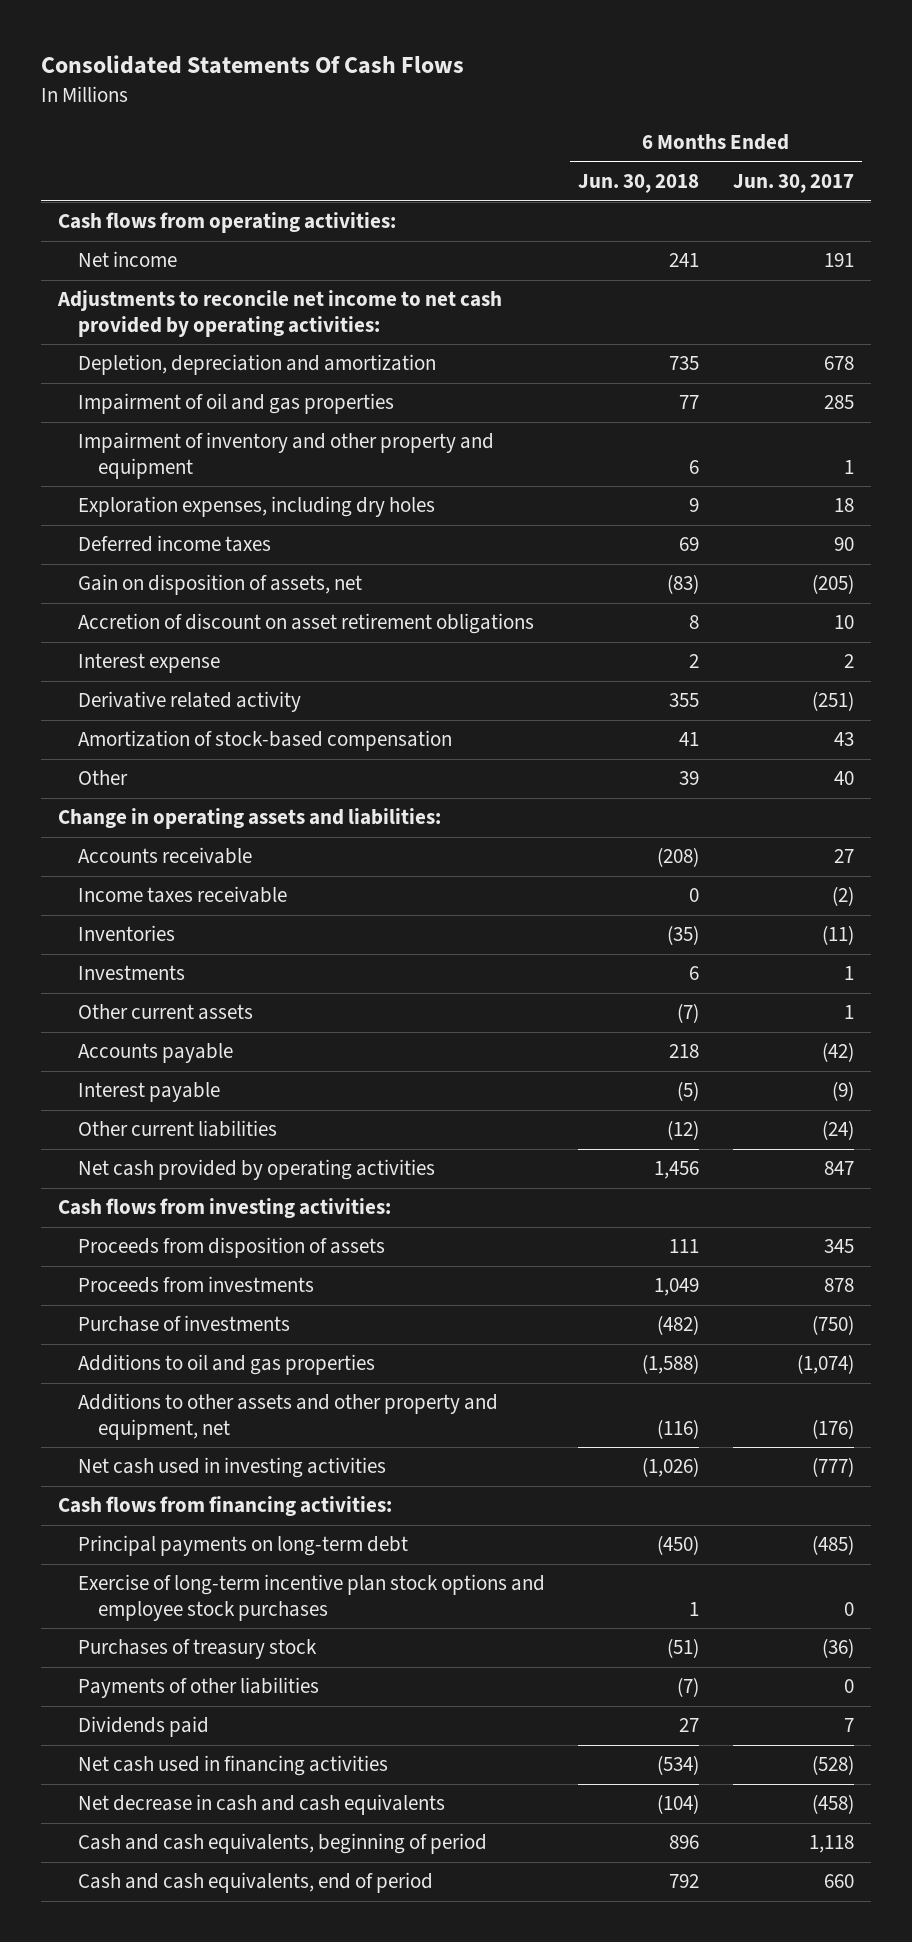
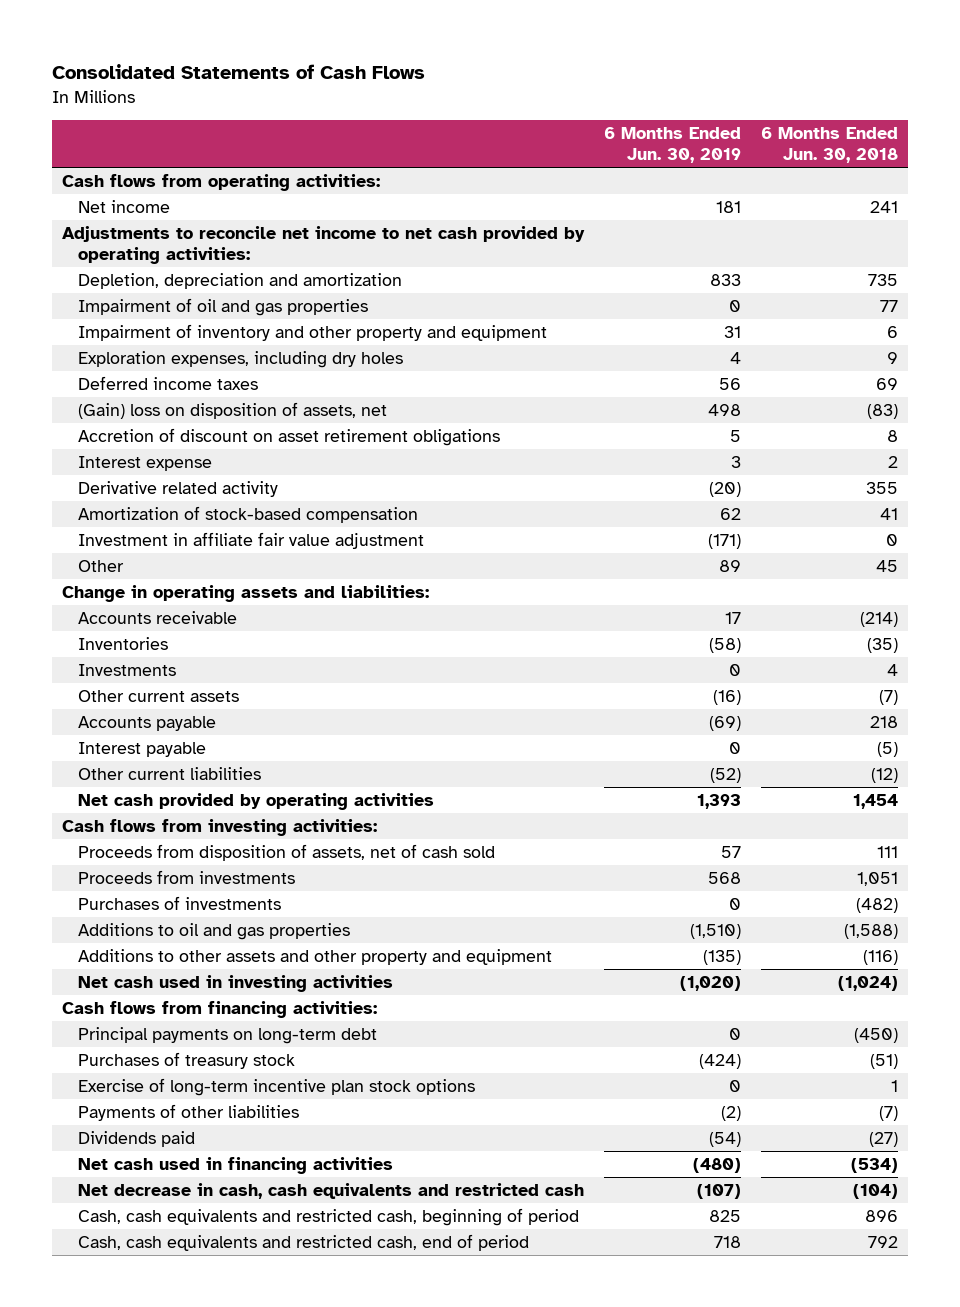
[41,55,465,75] Consolidated Statements Of Cash Flows -> [51,64,425,80] Consolidated Statements of Cash Flows
[732,174,854,194] Jun. 30, 2017 -> none
none -> [604,126,742,164] 6 Months Ended Jun. 30, 2019
[77,574,362,596] Gain on disposition of assets, net -> [78,401,388,419] (Gain) loss on disposition of assets, net
none -> [78,531,425,549] Investment in affiliate fair value adjustment
[679,771,700,786] 39 -> [876,559,899,572] 45
[77,886,287,904] Income taxes receivable -> none
[657,847,700,868] (208) -> [860,611,899,627] (214)
[689,966,700,981] 6 -> [887,663,899,676] 4
[654,1161,700,1180] 1,456 -> [853,793,899,809] 1,454
[77,1237,385,1259] Proceeds from disposition of assets -> [78,843,496,861] Proceeds from disposition of assets, net of cash sold
[654,1278,700,1297] 1,049 -> [857,871,899,886] 1,051
[77,1315,290,1333] Purchase of investments -> [78,895,282,910] Purchases of investments
[77,1393,498,1440] Additions to other assets and other property and equipment, net -> [78,948,553,965] Additions to other assets and other property and equipment
[642,1457,700,1478] (1,026) -> [838,975,899,991] (1,024)
[77,1574,545,1621] Exercise of long-term incentive plan stock options and employee stock purchases -> none
none -> [78,1077,476,1096] Exercise of long-term incentive plan stock options
[679,1718,700,1733] 27 -> [869,1131,899,1147] (27)
[77,1794,445,1816] Net decrease in cash and cash equivalents -> [78,1182,585,1199] Net decrease in cash, cash equivalents and restricted cash
[77,1833,487,1855] Cash and cash equivalents, beginning of period -> [78,1207,580,1226] Cash, cash equivalents and restricted cash, beginning of period
[77,1872,433,1894] Cash and cash equivalents, end of period -> [78,1233,530,1251] Cash, cash equivalents and restricted cash, end of period

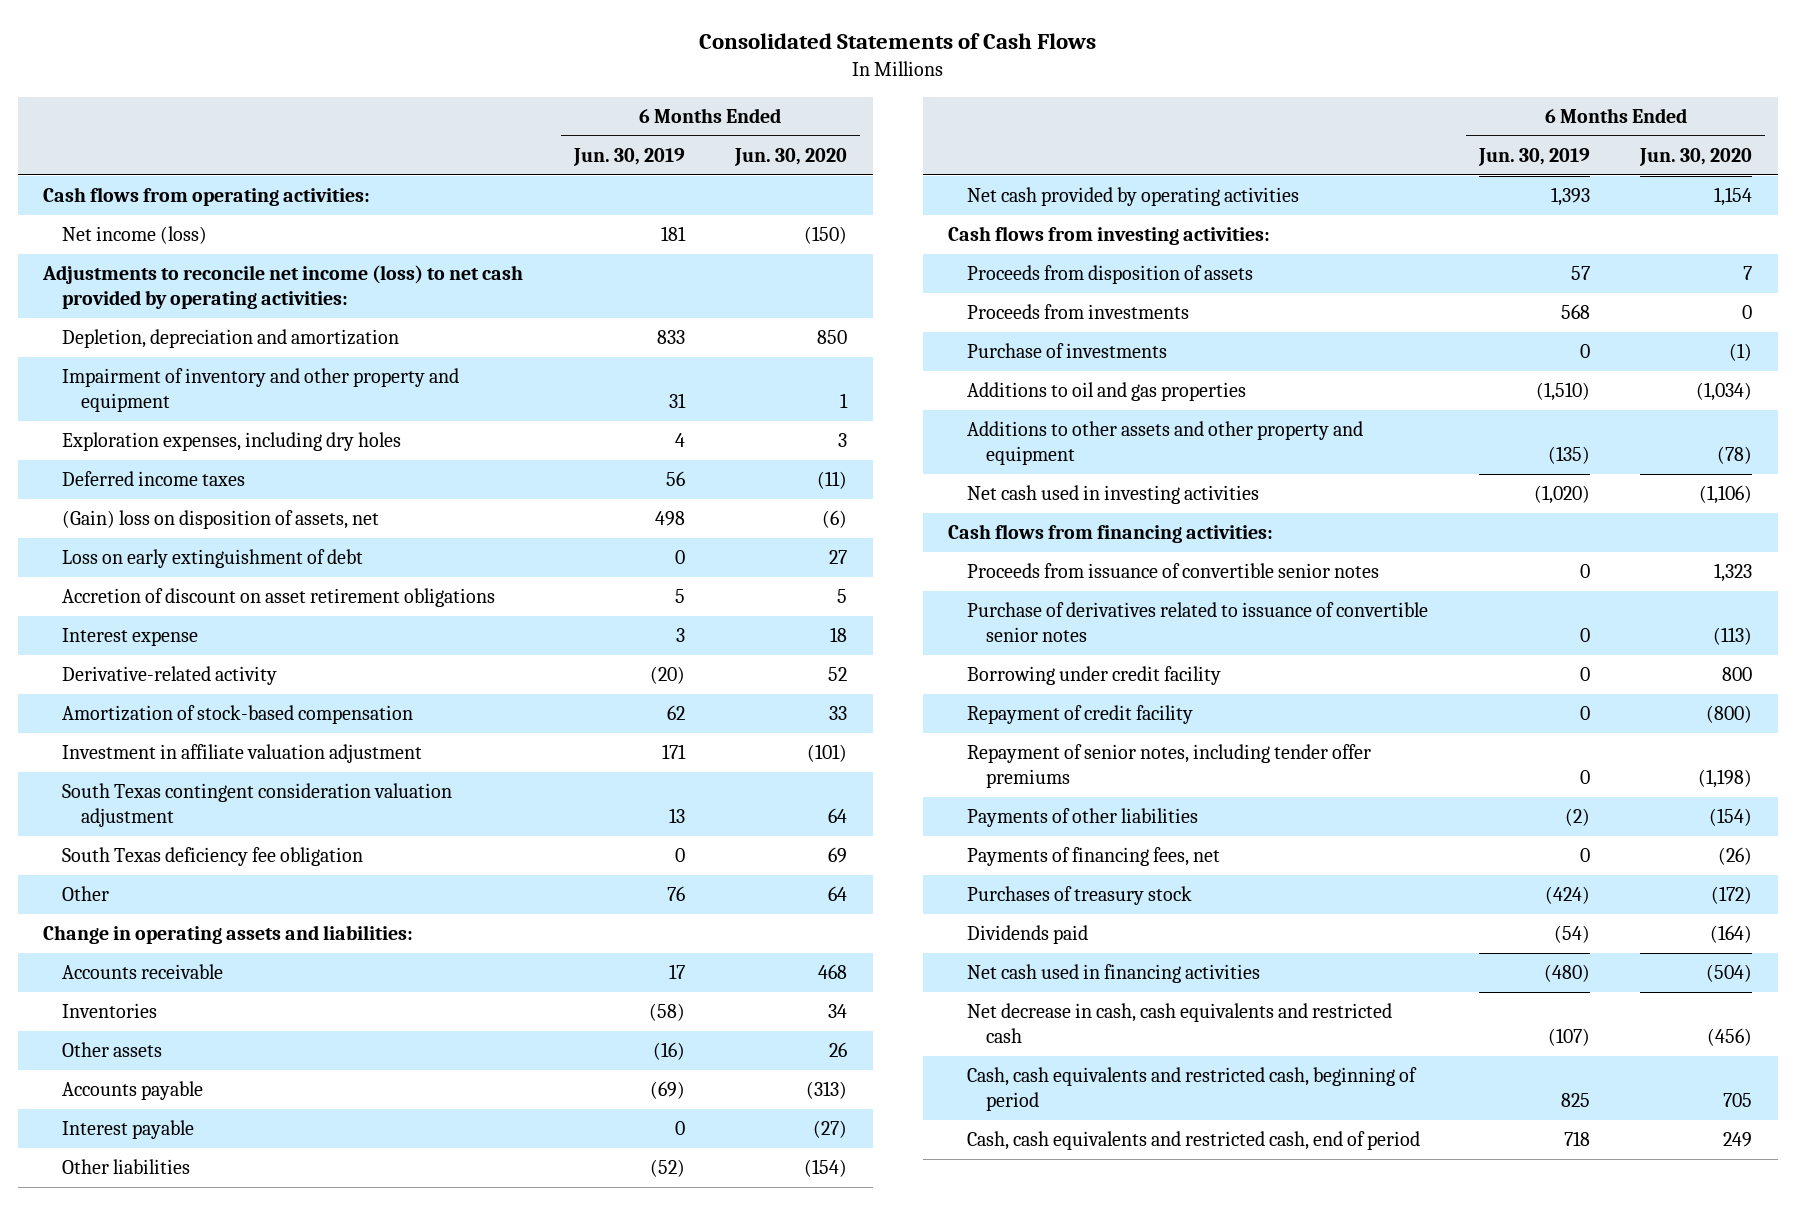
[761,126,899,164] 6 Months Ended Jun. 30, 2018 -> none
none -> [734,148,848,167] Jun. 30, 2020
[78,199,171,213] Net income -> [61,226,207,245] Net income (loss)
[61,225,585,265] Adjustments to reconcile net income to net cash provided by operating activities: -> [42,265,524,310] Adjustments to reconcile net income (loss) to net cash provided by operating activities:
[78,297,369,316] Impairment of oil and gas properties -> none
none -> [61,549,363,569] Loss on early extinguishment of debt
[78,480,279,497] Derivative related activity -> [61,666,277,686] Derivative-related activity
[78,531,425,549] Investment in affiliate fair value adjustment -> [61,744,422,764] Investment in affiliate valuation adjustment
[708,533,742,549] (171) -> [661,744,686,760] 171
none -> [61,783,452,828] South Texas contingent consideration valuation adjustment
none -> [61,847,363,867] South Texas deficiency fee obligation
[719,559,742,572] 89 -> [666,886,685,902] 76
[78,663,177,676] Investments -> none
[78,689,240,702] Other current assets -> [61,1042,162,1058] Other assets
[78,766,262,780] Other current liabilities -> [61,1159,190,1175] Other liabilities
[78,843,496,861] Proceeds from disposition of assets, net of cash sold -> [967,265,1254,285] Proceeds from disposition of assets
[78,895,282,910] Purchases of investments -> [967,343,1168,359] Purchase of investments
[78,1077,476,1096] Exercise of long-term incentive plan stock options -> none
none -> [967,563,1380,579] Proceeds from issuance of convertible senior notes
none -> [967,602,1429,643] Purchase of derivatives related to issuance of convertible senior notes
none -> [967,666,1222,686] Borrowing under credit facility
none -> [967,705,1194,725] Repayment of credit facility
[78,1026,378,1044] Principal payments on long-term debt -> [967,744,1372,789] Repayment of senior notes, including tender offer premiums
none -> [967,847,1221,867] Payments of financing fees, net
[78,1051,296,1069] Purchases of treasury stock -> [967,886,1193,906] Purchases of treasury stock

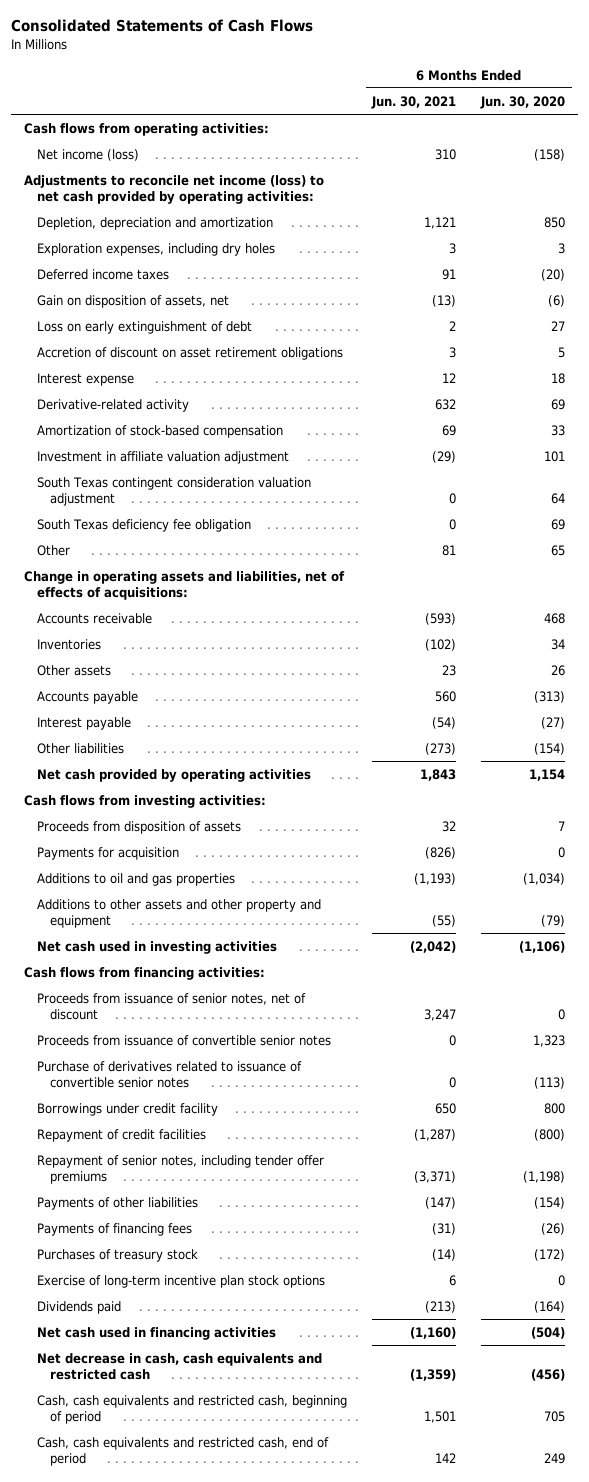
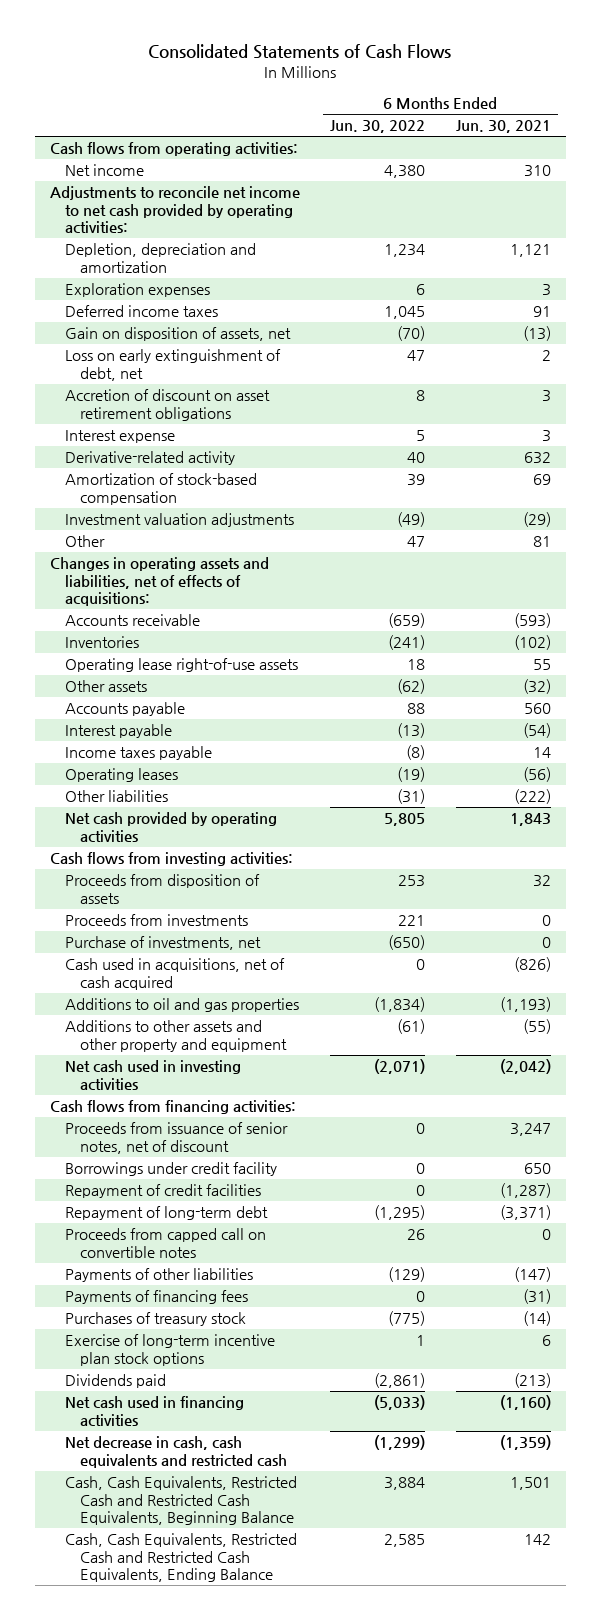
[480,95,566,109] Jun. 30, 2020 -> none
none -> [330,120,426,134] Jun. 30, 2022
[36,148,139,161] Net income (loss) -> [65,164,145,177] Net income
[23,174,324,205] Adjustments to reconcile net income (loss) to net cash provided by operating activities: -> [49,186,300,234] Adjustments to reconcile net income to net cash provided by operating activities:
[36,242,275,256] Exploration expenses, including dry holes -> none
none -> [65,283,211,298] Exploration expenses
[36,320,252,334] Loss on early extinguishment of debt -> [65,349,282,381] Loss on early extinguishment of debt, net
[442,372,457,383] 12 -> [541,430,551,443] 3
[36,476,311,507] South Texas contingent consideration valuation adjustment -> none
[36,518,251,532] South Texas deficiency fee obligation -> none
[36,450,289,464] Investment in affiliate valuation adjustment -> [65,513,295,528] Investment valuation adjustments
[23,570,345,601] Change in operating assets and liabilities, net of effects of acquisitions: -> [49,557,269,607] Changes in operating assets and liabilities, net of effects of acquisitions:
none -> [65,658,299,673] Operating lease right-of-use assets
[442,664,457,676] 23 -> [522,679,551,695] (32)
none -> [65,746,213,761] Income taxes payable
none -> [65,768,179,783] Operating leases
[425,742,457,755] (273) -> [513,789,551,805] (222)
none -> [65,914,249,927] Proceeds from investments
none -> [65,936,262,951] Purchase of investments, net
[36,846,179,860] Payments for acquisition -> [65,958,286,990] Cash used in acquisitions, net of cash acquired
[36,1034,331,1046] Proceeds from issuance of convertible senior notes -> none
[36,1060,302,1089] Purchase of derivatives related to issuance of convertible senior notes -> none
[36,1154,324,1185] Repayment of senior notes, including tender offer premiums -> [65,1206,269,1221] Repayment of long-term debt
none -> [65,1228,267,1258] Proceeds from capped call on convertible notes
[36,1394,347,1425] Cash, cash equivalents and restricted cash, beginning of period -> [65,1476,298,1526] Cash, Cash Equivalents, Restricted Cash and Restricted Cash Equivalents, Beginning Balance
[36,1436,329,1467] Cash, cash equivalents and restricted cash, end of period -> [65,1533,298,1583] Cash, Cash Equivalents, Restricted Cash and Restricted Cash Equivalents, Ending Balance

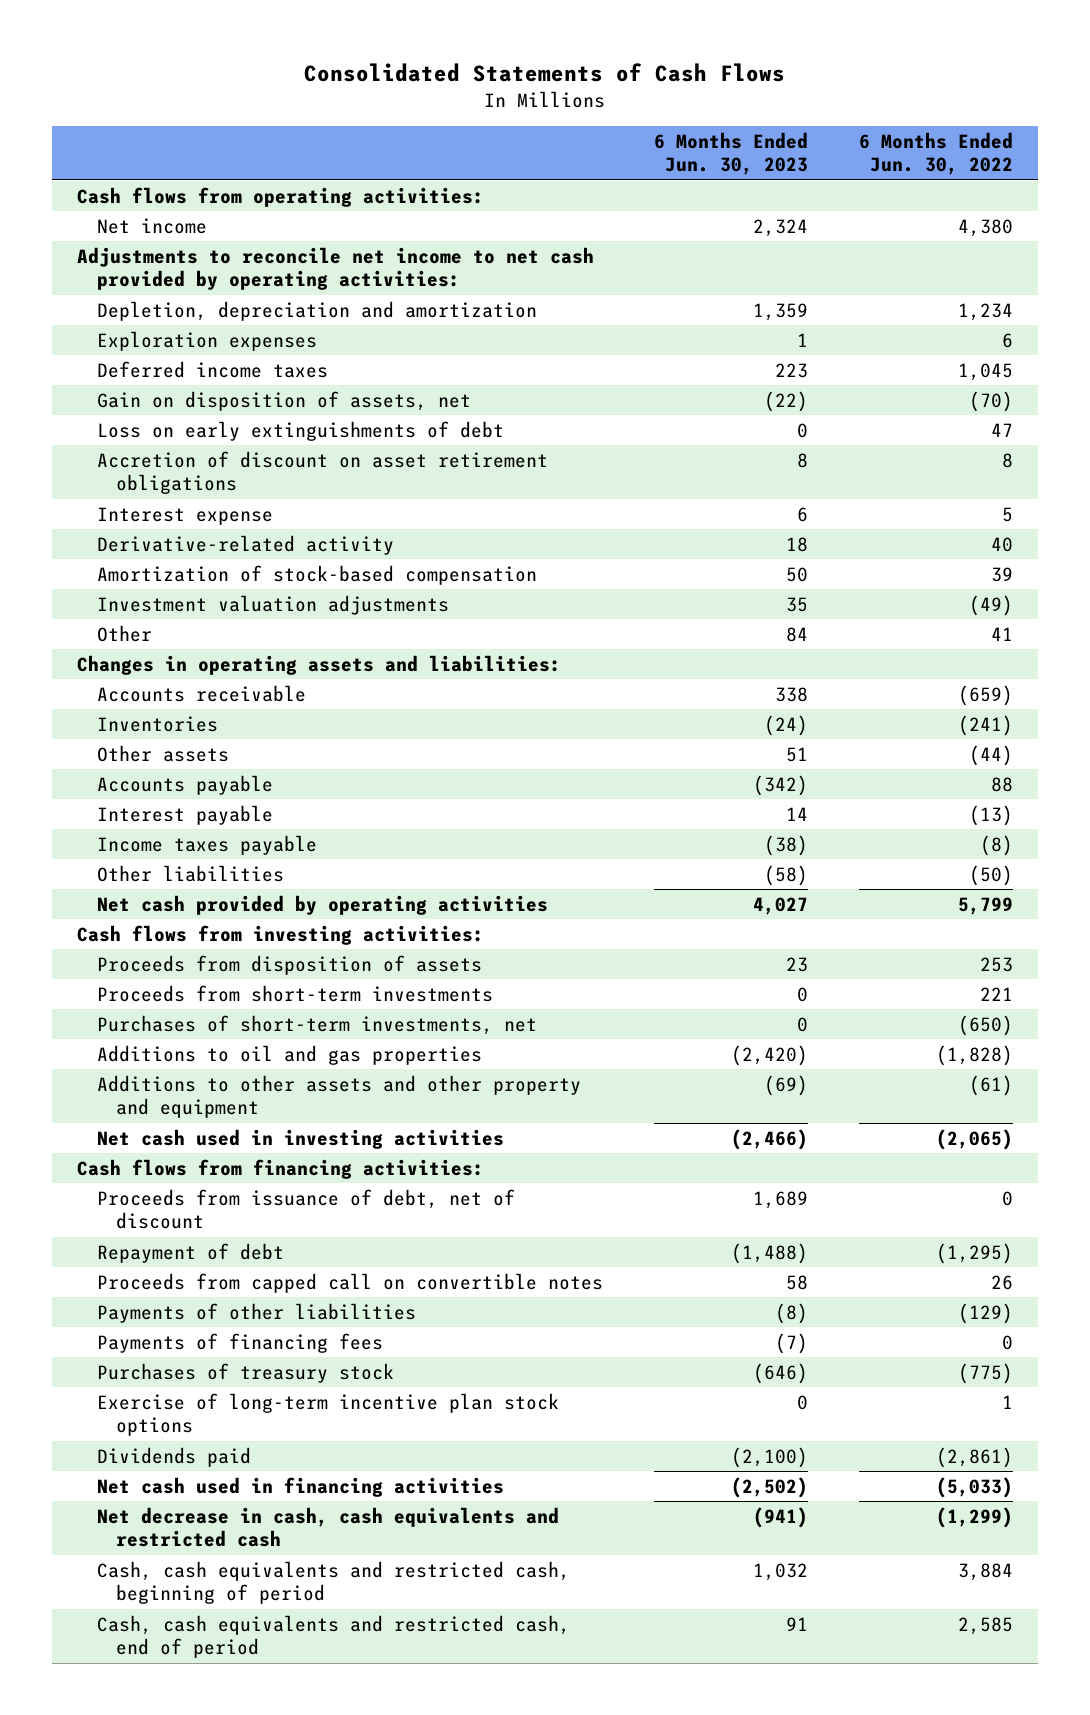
[455,120,551,134] Jun. 30, 2021 -> none
none -> [653,131,808,176] 6 Months Ended Jun. 30, 2023
[65,349,282,381] Loss on early extinguishment of debt, net -> [96,420,504,441] Loss on early extinguishments of debt
[407,536,426,548] 47 -> [990,626,1013,641] 41
[49,557,269,607] Changes in operating assets and liabilities, net of effects of acquisitions: -> [77,654,562,675] Changes in operating assets and liabilities:
[65,658,299,673] Operating lease right-of-use assets -> none
[397,679,426,695] (62) -> [968,744,1013,766] (44)
[65,768,179,783] Operating leases -> none
[397,789,426,805] (31) -> [968,864,1013,886] (50)
[384,813,426,827] 5,805 -> [957,896,1013,915] 5,799
[65,936,262,951] Purchase of investments, net -> none
[65,958,286,990] Cash used in acquisitions, net of cash acquired -> none
[65,914,249,927] Proceeds from investments -> [96,984,493,1002] Proceeds from short-term investments
none -> [96,1014,537,1035] Purchases of short-term investments, net
[374,997,426,1013] (1,834) -> [935,1044,1013,1066] (1,828)
[374,1059,426,1075] (2,071) -> [935,1128,1013,1150] (2,065)
[65,1162,278,1177] Borrowings under credit facility -> none
[65,1184,262,1199] Repayment of credit facilities -> none
[65,1122,289,1154] Proceeds from issuance of senior notes, net of discount -> [96,1188,515,1230] Proceeds from issuance of debt, net of discount
[65,1206,269,1221] Repayment of long-term debt -> [96,1242,284,1263] Repayment of debt
[65,1476,298,1526] Cash, Cash Equivalents, Restricted Cash and Restricted Cash Equivalents, Beginning Balance -> [96,1560,570,1605] Cash, cash equivalents and restricted cash, beginning of period
[65,1533,298,1583] Cash, Cash Equivalents, Restricted Cash and Restricted Cash Equivalents, Ending Balance -> [96,1614,570,1659] Cash, cash equivalents and restricted cash, end of period

